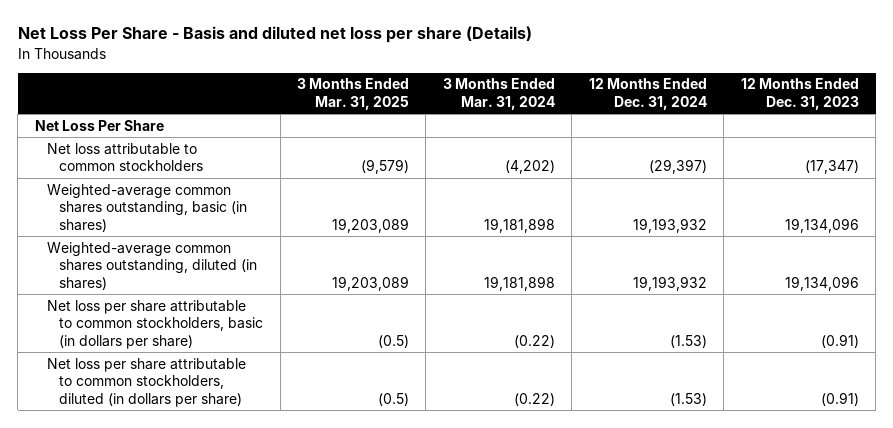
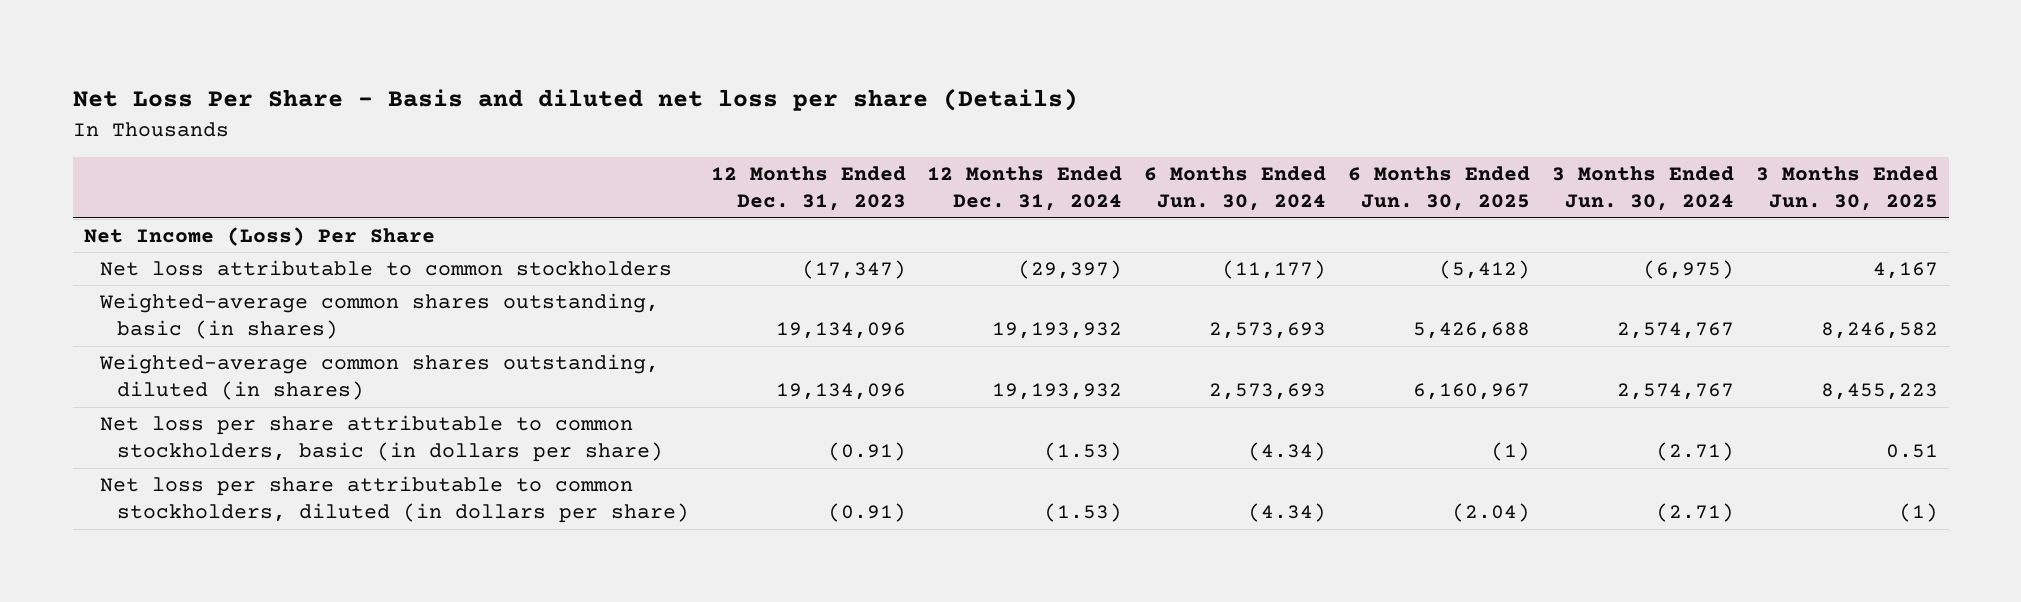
[296,78,409,110] 3 Months Ended Mar. 31, 2025 -> none
[442,78,555,110] 3 Months Ended Mar. 31, 2024 -> none
none -> [1144,165,1327,212] 6 Months Ended Jun. 30, 2024
none -> [1348,165,1531,212] 6 Months Ended Jun. 30, 2025
none -> [1551,165,1734,212] 3 Months Ended Jun. 30, 2024
none -> [1755,165,1938,212] 3 Months Ended Jun. 30, 2025
[34,119,164,131] Net Loss Per Share -> [83,226,435,246] Net Income (Loss) Per Share

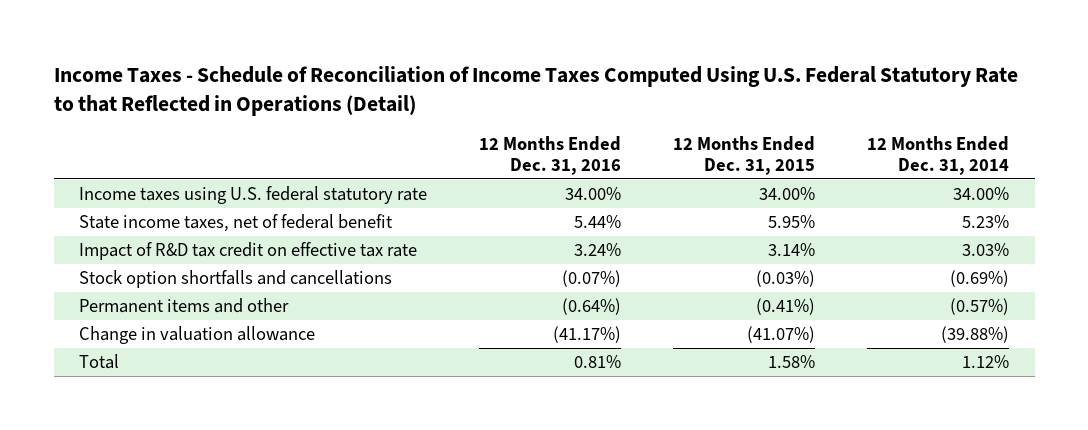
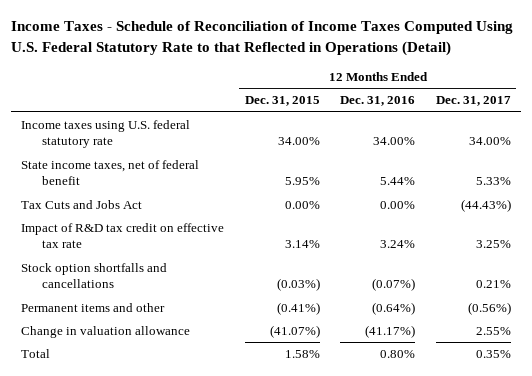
[866,135,1009,176] 12 Months Ended Dec. 31, 2014 -> none
none -> [435,96,511,107] Dec. 31, 2017
none -> [20,200,142,210] Tax Cuts and Jobs Act
[574,355,622,369] 0.81% -> [380,350,416,359] 0.80%

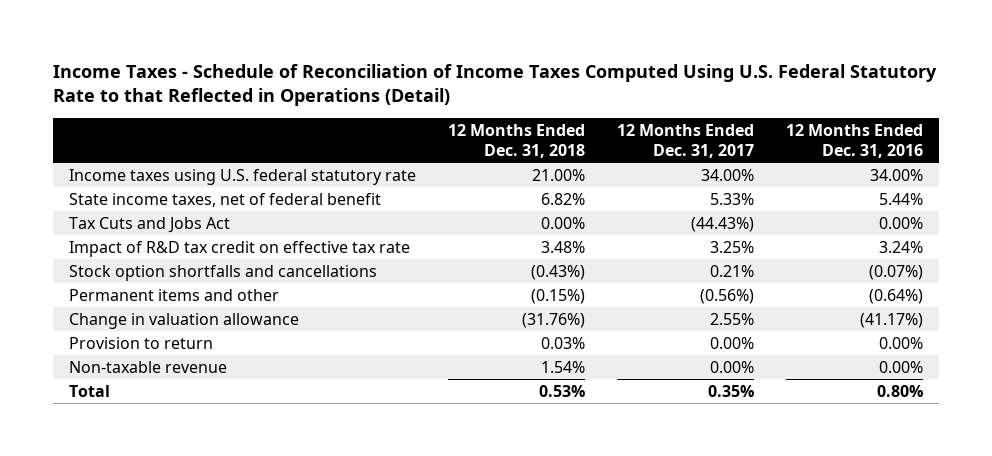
[244,96,320,107] Dec. 31, 2015 -> none
none -> [448,123,586,158] 12 Months Ended Dec. 31, 2018
none -> [69,336,214,349] Provision to return
none -> [69,360,228,373] Non-taxable revenue

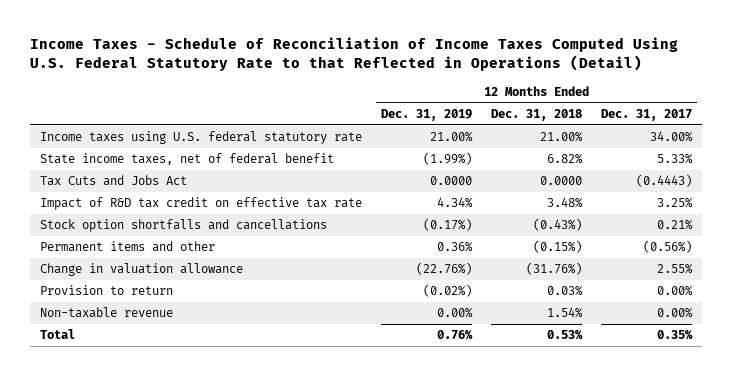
[786,123,924,158] 12 Months Ended Dec. 31, 2016 -> none
none -> [381,108,473,121] Dec. 31, 2019
[541,216,586,229] 0.00% -> [540,176,583,186] 0.0000
[691,216,755,232] (44.43%) -> [636,174,693,188] (0.4443)

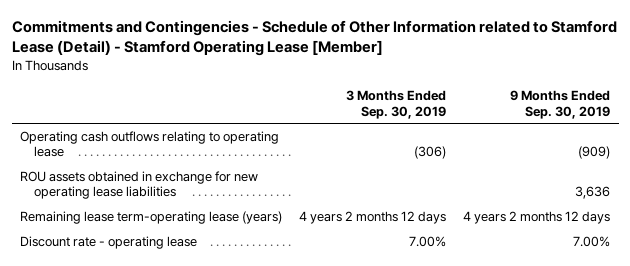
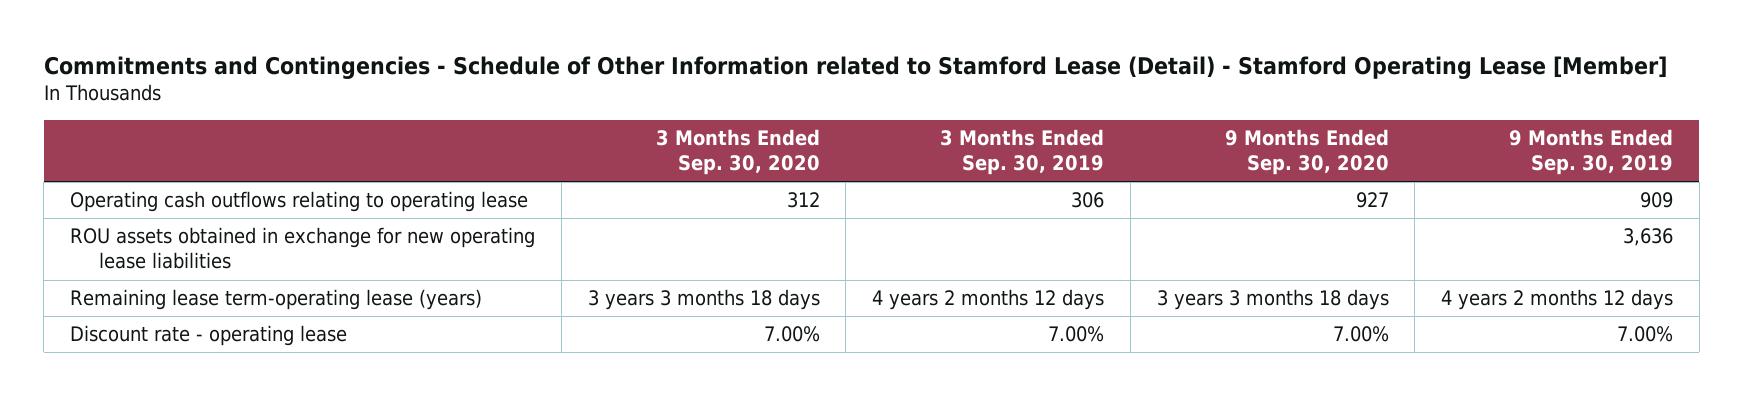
none -> [655,128,820,175] 3 Months Ended Sep. 30, 2020
none -> [1224,128,1389,175] 9 Months Ended Sep. 30, 2020
[414,146,447,160] (306) -> [1071,192,1105,209] 306
[578,146,611,160] (909) -> [1640,192,1674,209] 909

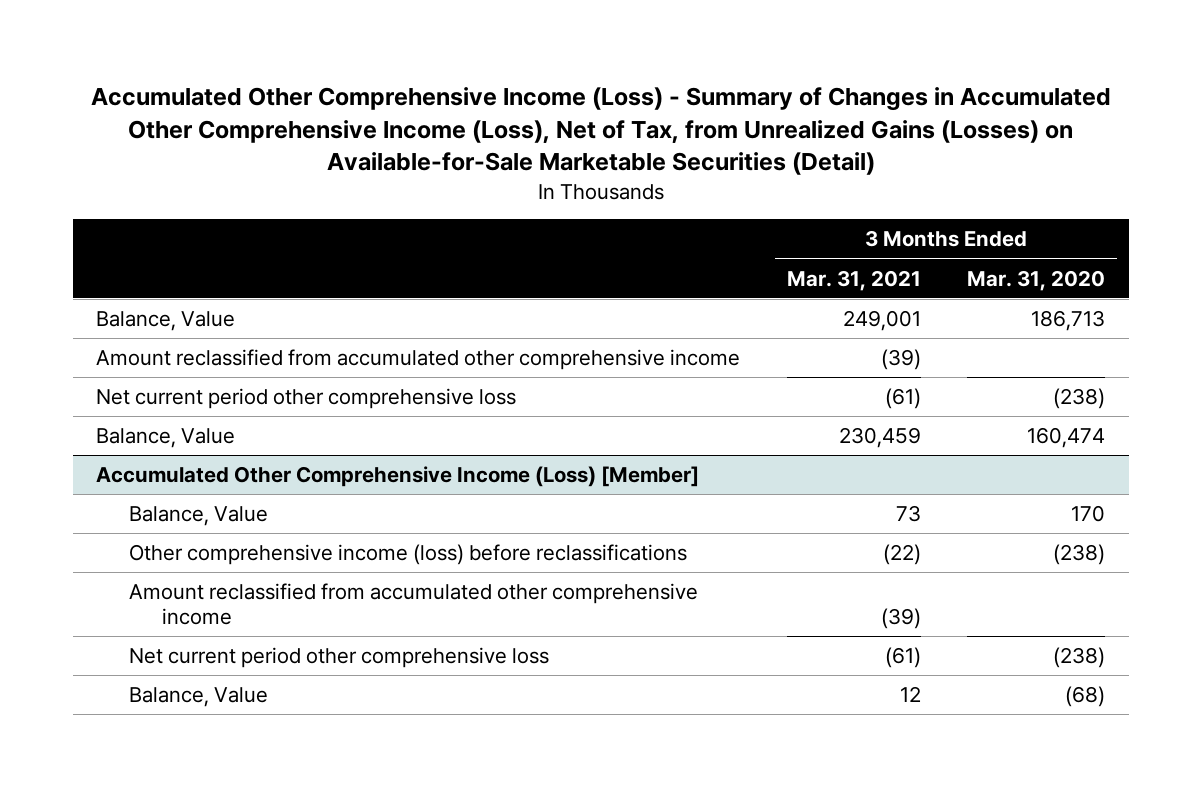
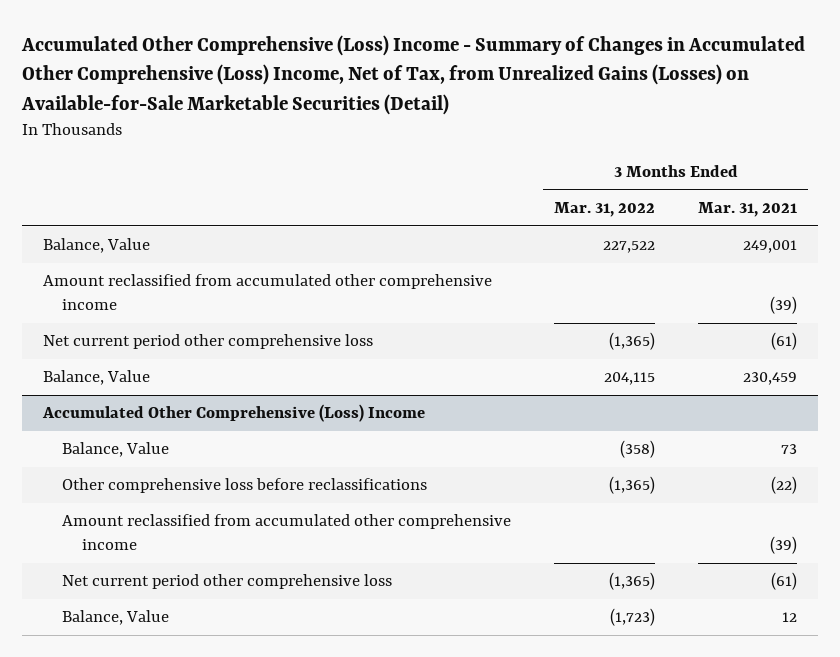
[90,87,1111,176] Accumulated Other Comprehensive Income (Loss) - Summary of Changes in Accumulated Other Comprehensive Income (Loss), Net of Tax, from Unrealized Gains (Losses) on Available-for-Sale Marketable Securities (Detail) -> [20,34,805,115] Accumulated Other Comprehensive (Loss) Income - Summary of Changes in Accumulated Other Comprehensive (Loss) Income, Net of Tax, from Unrealized Gains (Losses) on Available-for-Sale Marketable Securities (Detail)
[967,269,1106,291] Mar. 31, 2020 -> none
none -> [554,202,656,218] Mar. 31, 2022
[95,465,699,487] Accumulated Other Comprehensive Income (Loss) [Member] -> [42,404,426,423] Accumulated Other Comprehensive (Loss) Income
[128,543,687,565] Other comprehensive income (loss) before reclassifications -> [62,478,428,494] Other comprehensive loss before reclassifications

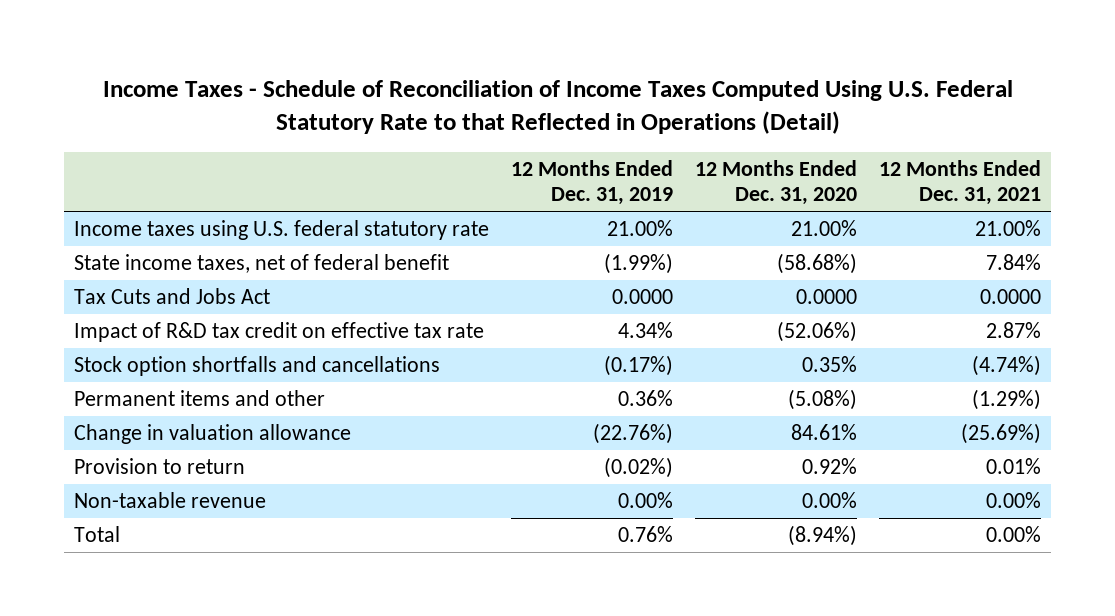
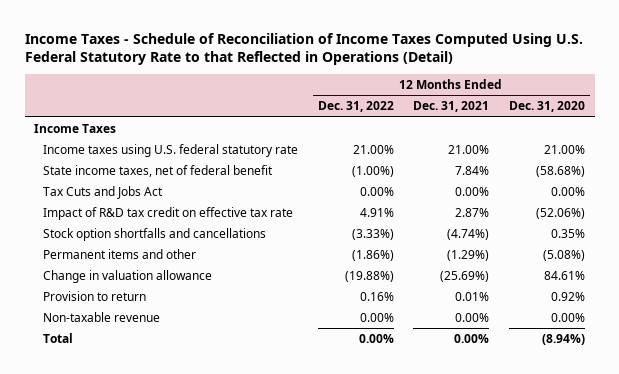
[511,159,674,206] 12 Months Ended Dec. 31, 2019 -> none
none -> [317,101,394,113] Dec. 31, 2022
none -> [34,123,117,133] Income Taxes
[795,288,857,304] 0.0000 -> [550,186,585,196] 0.00%
[979,288,1041,304] 0.0000 -> [455,186,490,196] 0.00%

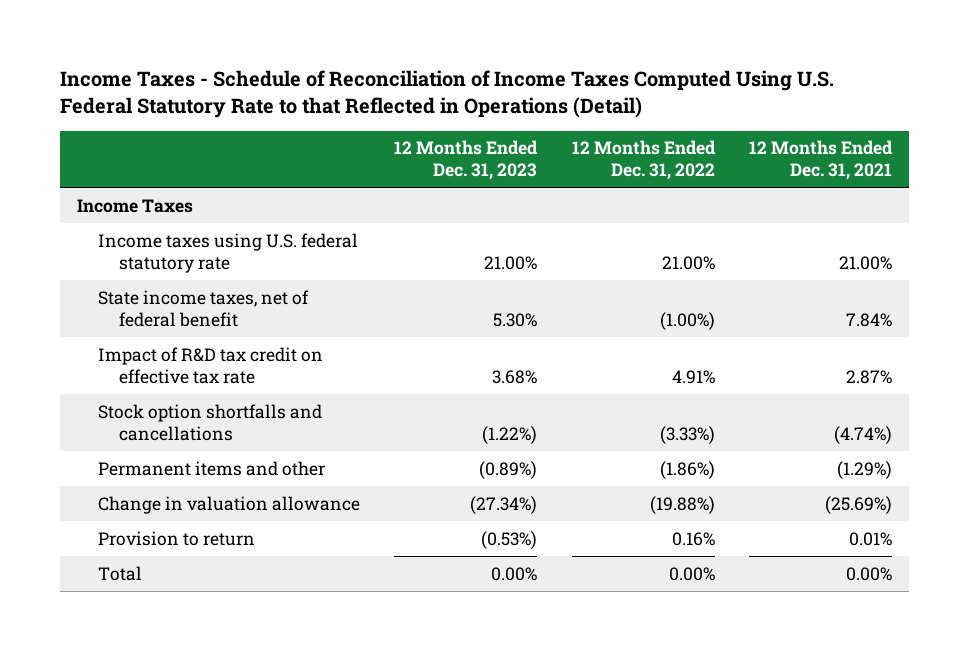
[508,101,585,113] Dec. 31, 2020 -> none
none -> [394,140,539,181] 12 Months Ended Dec. 31, 2023
[43,185,164,199] Tax Cuts and Jobs Act -> none
[43,311,161,322] Non-taxable revenue -> none

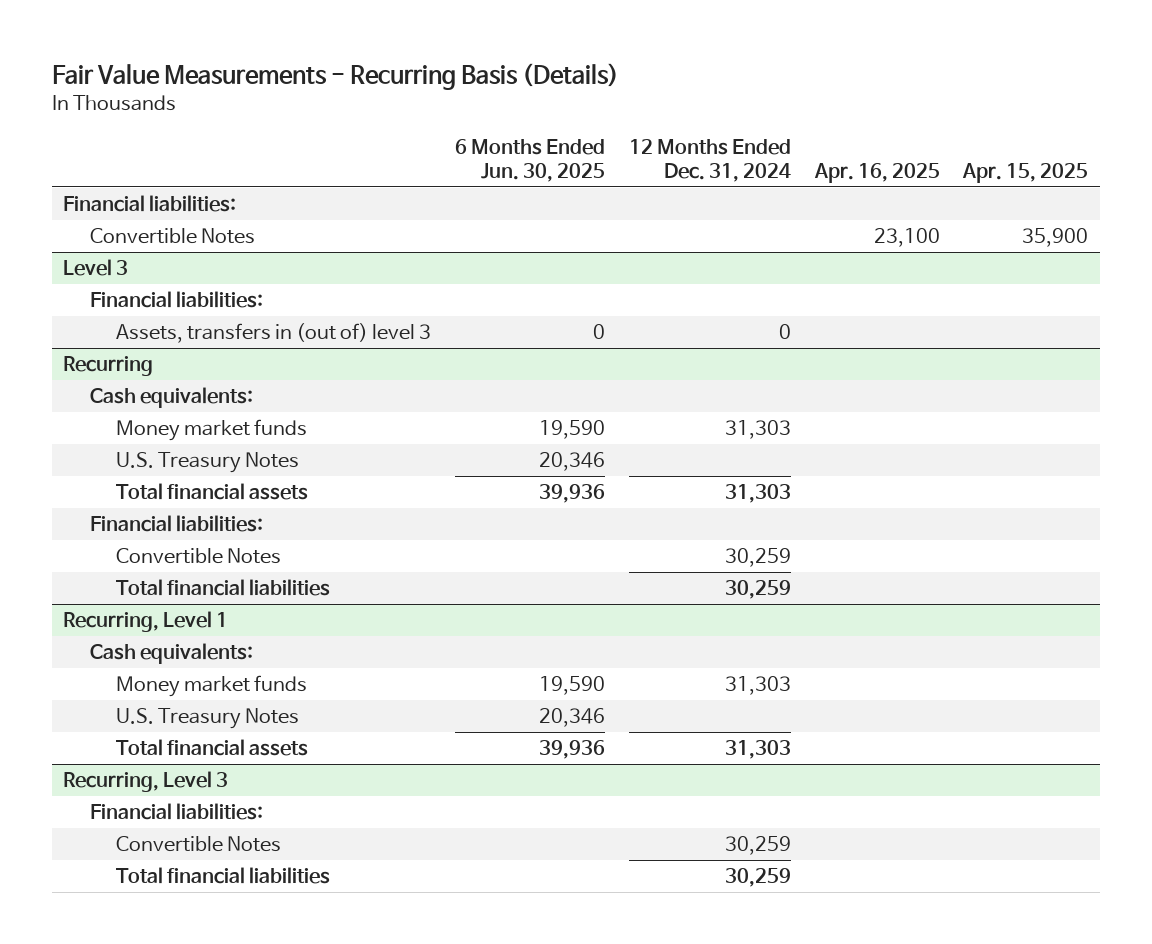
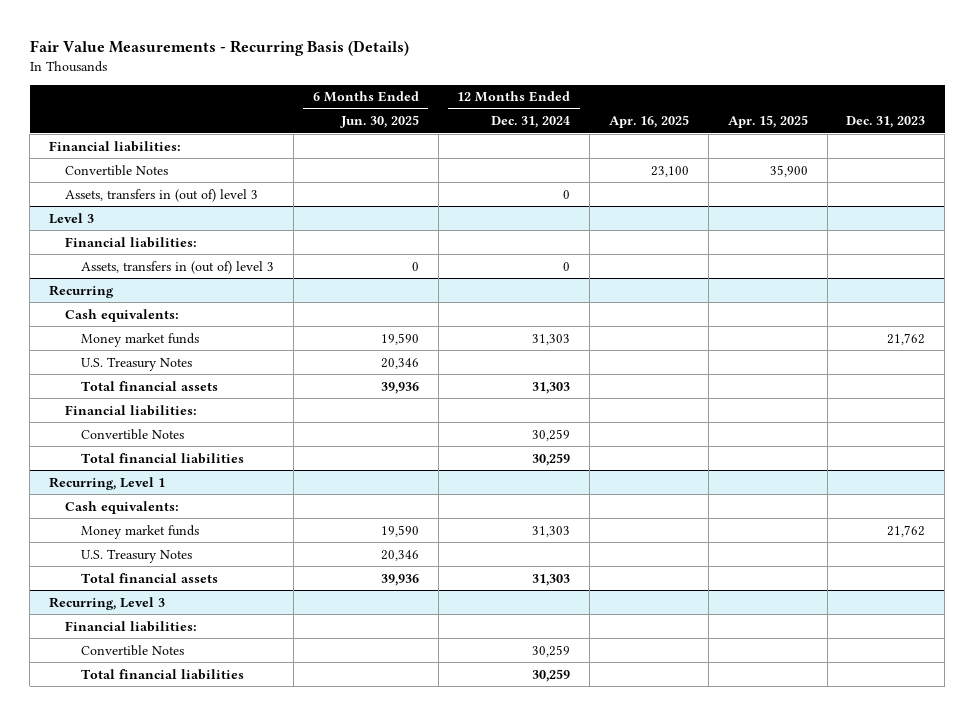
none -> [846,116,926,129] Dec. 31, 2023
none -> [65,188,259,202] Assets, transfers in (out of) level 3

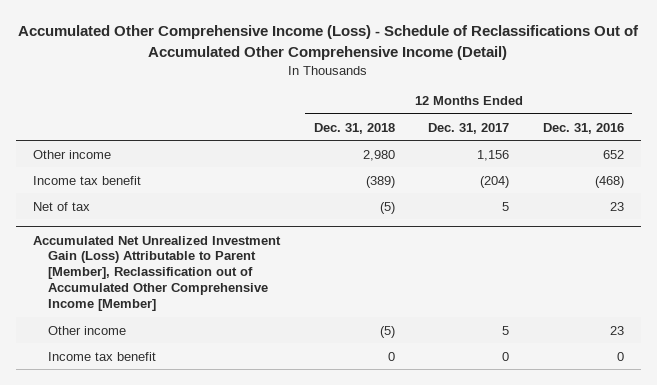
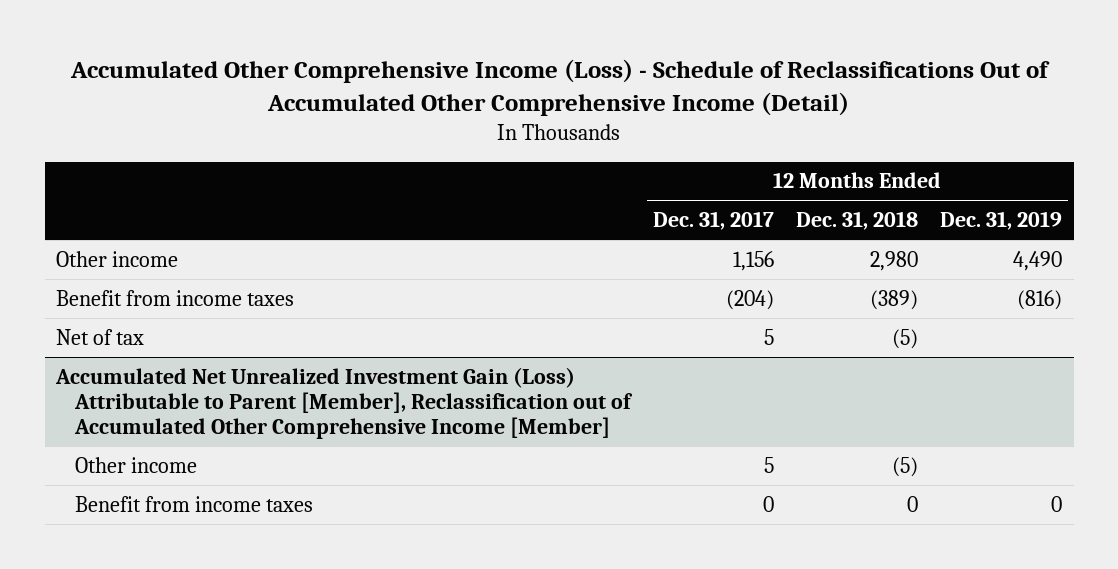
[542,122,624,134] Dec. 31, 2016 -> none
none -> [940,210,1063,230] Dec. 31, 2019
[32,175,141,185] Income tax benefit -> [56,289,295,306] Benefit from income taxes
[48,351,157,361] Income tax benefit -> [75,495,314,512] Benefit from income taxes

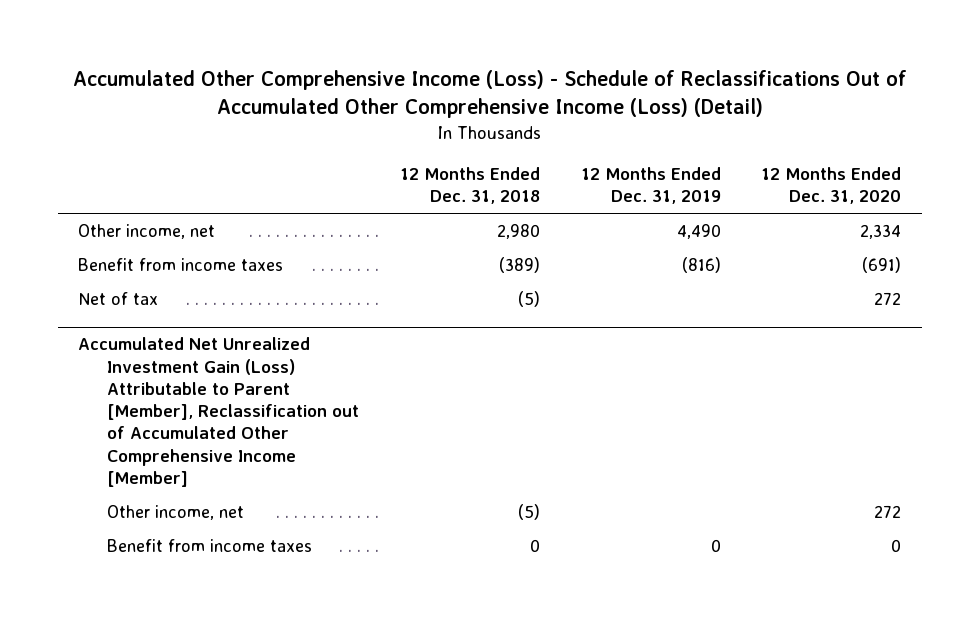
[70,59,1051,117] Accumulated Other Comprehensive Income (Loss) - Schedule of Reclassifications Out of Accumulated Other Comprehensive Income (Detail) -> [72,70,907,119] Accumulated Other Comprehensive Income (Loss) - Schedule of Reclassifications Out of Accumulated Other Comprehensive Income (Loss) (Detail)
[652,210,774,230] Dec. 31, 2017 -> none
none -> [761,167,902,205] 12 Months Ended Dec. 31, 2020
[56,250,179,267] Other income -> [78,224,216,240] Other income, net
[75,456,198,473] Other income -> [106,505,244,521] Other income, net

